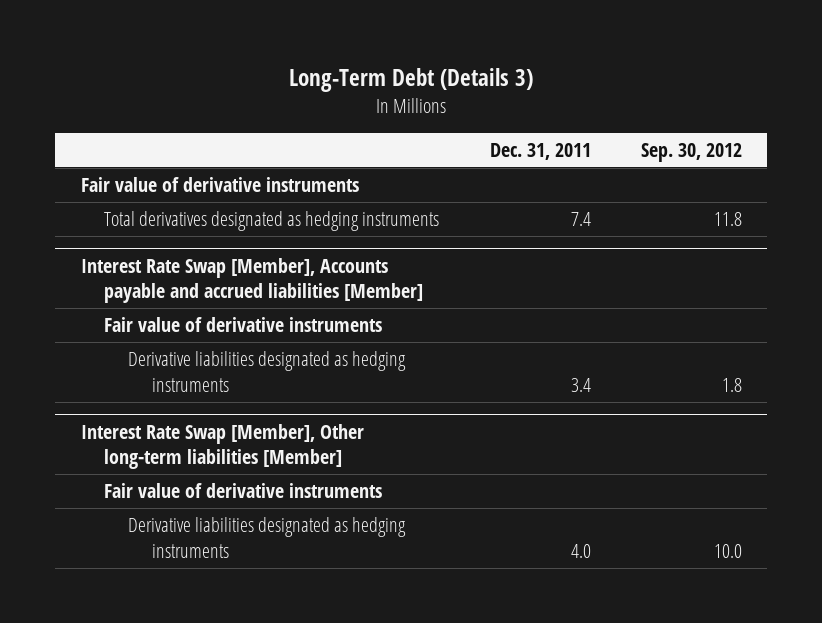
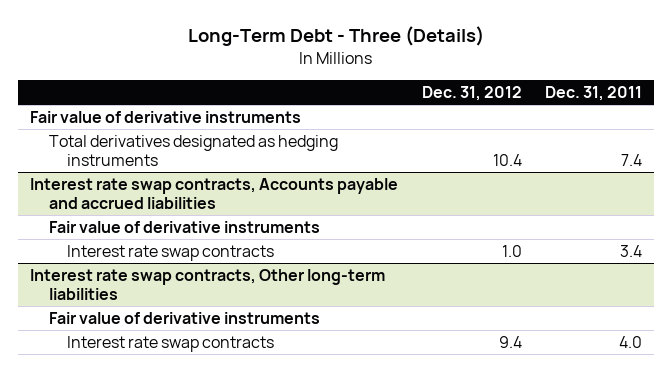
[289,68,534,93] Long-Term Debt (Details 3) -> [188,26,485,47] Long-Term Debt - Three (Details)
[640,142,742,162] Sep. 30, 2012 -> none
none -> [421,86,522,102] Dec. 31, 2012
[80,257,424,304] Interest Rate Swap [Member], Accounts payable and accrued liabilities [Member] -> [29,178,398,209] Interest rate swap contracts, Accounts payable and accrued liabilities
[128,351,407,392] Derivative liabilities designated as hedging instruments -> [67,245,275,262] Interest rate swap contracts
[80,423,364,470] Interest Rate Swap [Member], Other long-term liabilities [Member] -> [29,269,385,300] Interest rate swap contracts, Other long-term liabilities
[128,517,407,558] Derivative liabilities designated as hedging instruments -> [67,336,275,353] Interest rate swap contracts

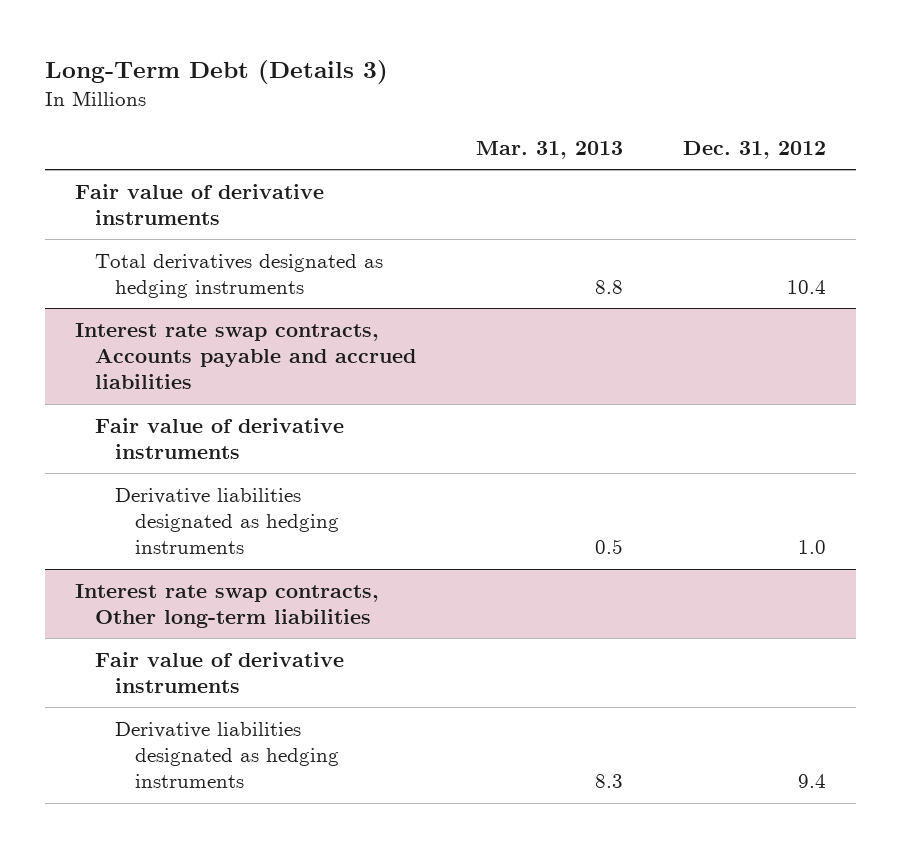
[188,26,485,47] Long-Term Debt - Three (Details) -> [45,59,389,84] Long-Term Debt (Details 3)
[545,86,643,102] Dec. 31, 2011 -> none
none -> [476,141,624,160] Mar. 31, 2013
[67,245,275,262] Interest rate swap contracts -> [115,487,339,555] Derivative liabilities designated as hedging instruments
[67,336,275,353] Interest rate swap contracts -> [115,721,339,789] Derivative liabilities designated as hedging instruments

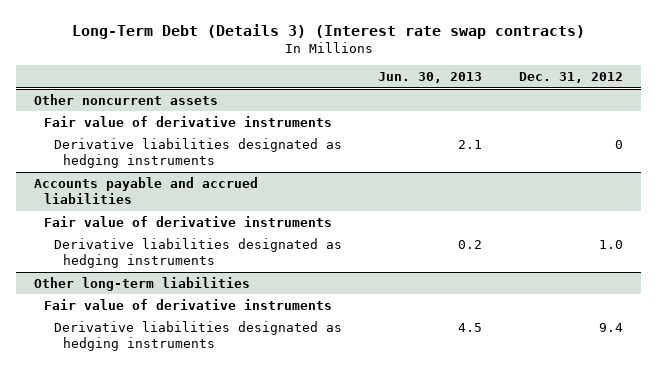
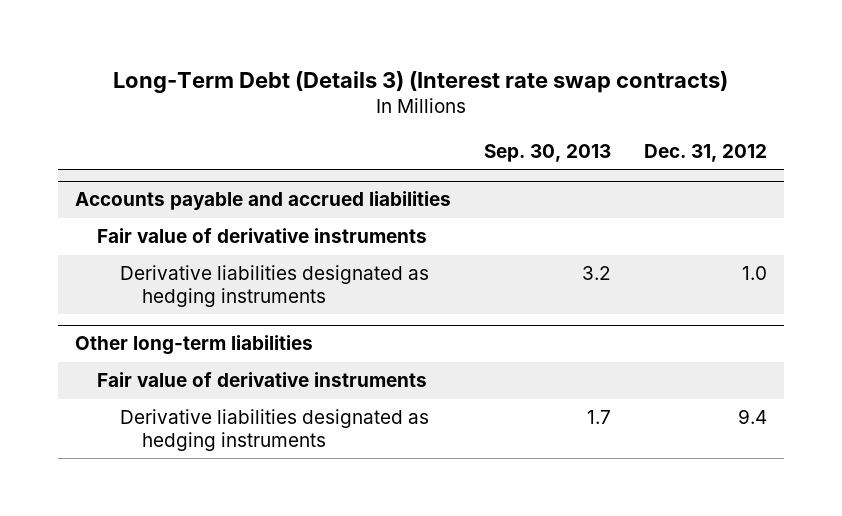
[378,72,483,84] Jun. 30, 2013 -> none
none -> [483,143,611,162] Sep. 30, 2013
[34,93,219,105] Other noncurrent assets -> none
[43,115,332,127] Fair value of derivative instruments -> none
[53,137,342,169] Derivative liabilities designated as hedging instruments -> none

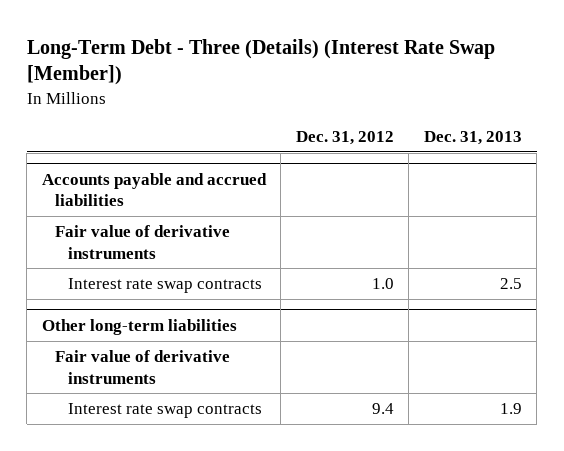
[112,70,728,93] Long-Term Debt (Details 3) (Interest rate swap contracts) -> [26,38,495,86] Long-Term Debt - Three (Details) (Interest Rate Swap [Member])
[483,143,611,162] Sep. 30, 2013 -> none
none -> [423,130,522,145] Dec. 31, 2013
[119,265,429,307] Derivative liabilities designated as hedging instruments -> [68,277,263,293] Interest rate swap contracts
[119,409,429,451] Derivative liabilities designated as hedging instruments -> [68,402,263,418] Interest rate swap contracts

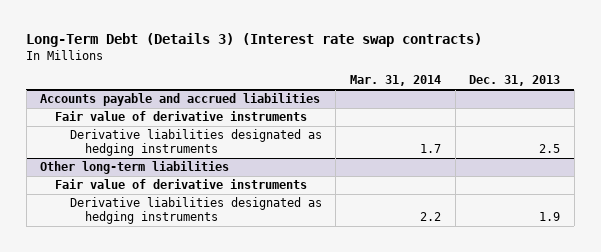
[26,38,495,86] Long-Term Debt - Three (Details) (Interest Rate Swap [Member]) -> [26,32,483,47] Long-Term Debt (Details 3) (Interest rate swap contracts)
[295,130,394,145] Dec. 31, 2012 -> none
none -> [350,75,442,87] Mar. 31, 2014
[68,277,263,293] Interest rate swap contracts -> [69,129,322,157] Derivative liabilities designated as hedging instruments
[68,402,263,418] Interest rate swap contracts -> [69,197,322,225] Derivative liabilities designated as hedging instruments

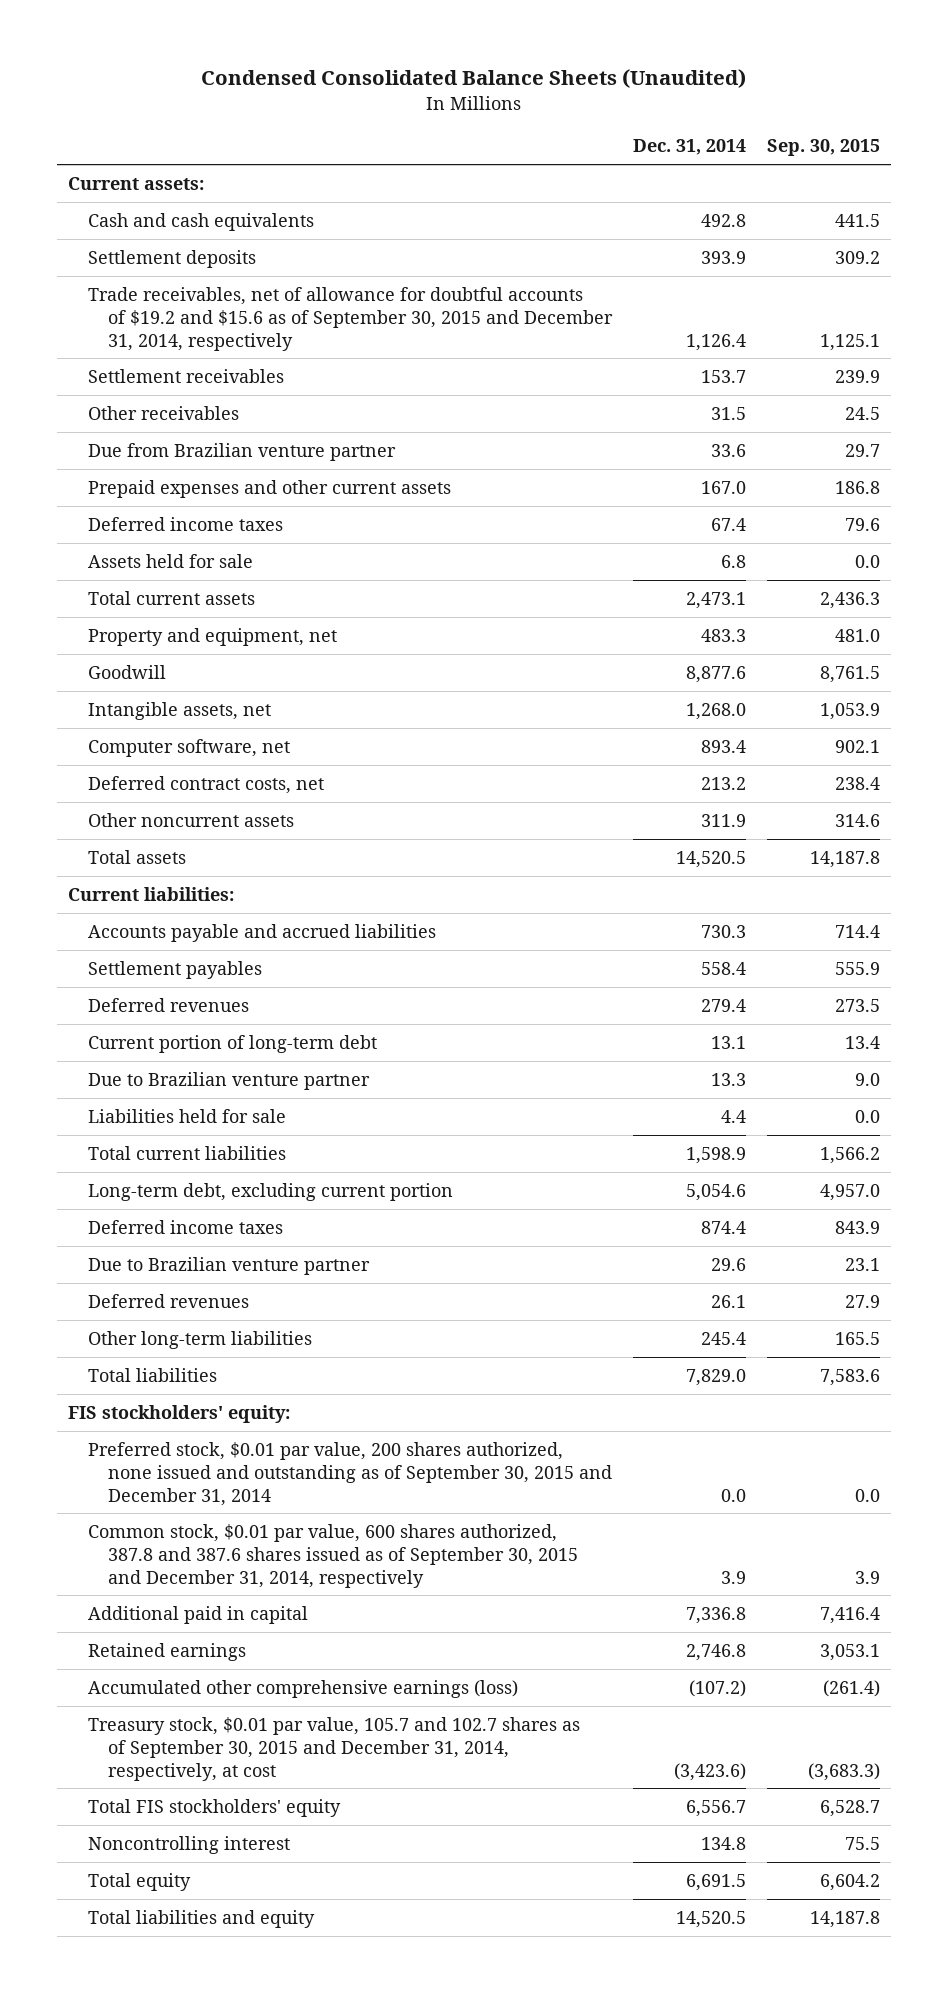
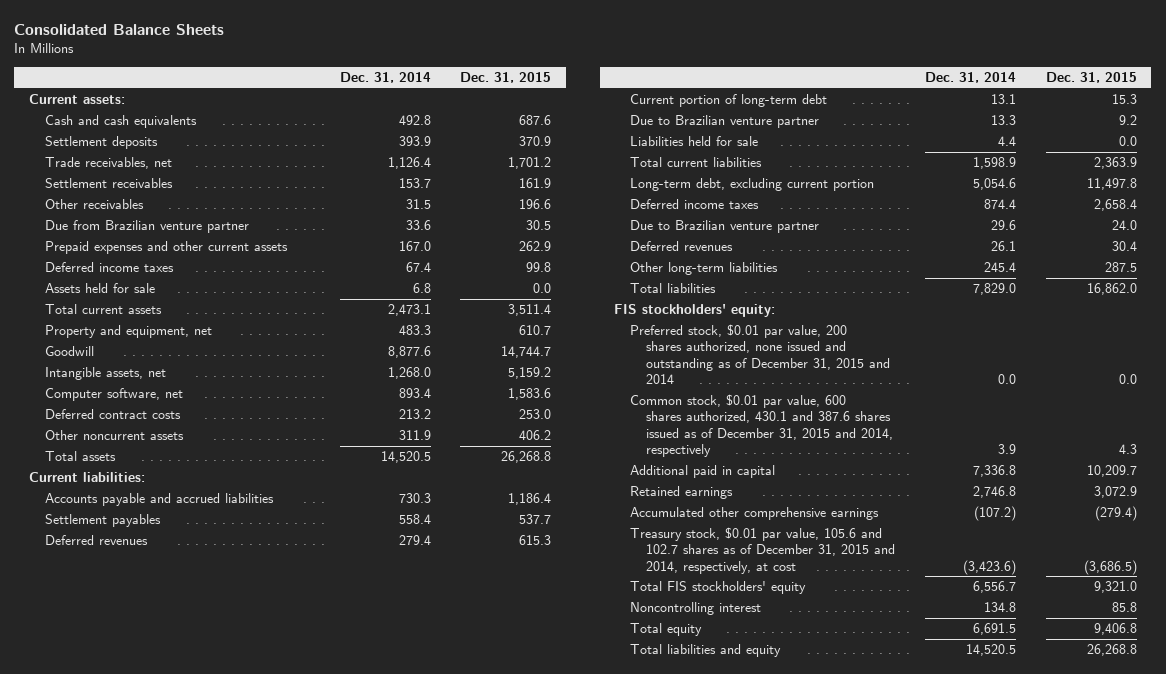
[201,69,747,89] Condensed Consolidated Balance Sheets (Unaudited) -> [14,24,225,36] Consolidated Balance Sheets
[767,139,881,157] Sep. 30, 2015 -> none
none -> [460,71,552,83] Dec. 31, 2015
[87,286,613,351] Trade receivables, net of allowance for doubtful accounts of $19.2 and $15.6 as of September 30, 2015 and December 31, 2014, respectively -> [45,157,173,170] Trade receivables, net
[87,775,324,794] Deferred contract costs, net -> [45,409,182,420] Deferred contract costs
[87,1441,612,1506] Preferred stock, $0.01 par value, 200 shares authorized, none issued and outstanding as of September 30, 2015 and December 31, 2014 -> [630,324,891,384] Preferred stock, $0.01 par value, 200 shares authorized, none issued and outstanding as of December 31, 2015 and 2014
[87,1523,578,1588] Common stock, $0.01 par value, 600 shares authorized, 387.8 and 387.6 shares issued as of September 30, 2015 and December 31, 2014, respectively -> [630,394,894,457] Common stock, $0.01 par value, 600 shares authorized, 430.1 and 387.6 shares issued as of December 31, 2015 and 2014, respectively
[87,1679,518,1698] Accumulated other comprehensive earnings (loss) -> [630,507,880,521] Accumulated other comprehensive earnings
[87,1716,580,1781] Treasury stock, $0.01 par value, 105.7 and 102.7 shares as of September 30, 2015 and December 31, 2014, respectively, at cost -> [630,527,896,574] Treasury stock, $0.01 par value, 105.6 and 102.7 shares as of December 31, 2015 and 2014, respectively, at cost

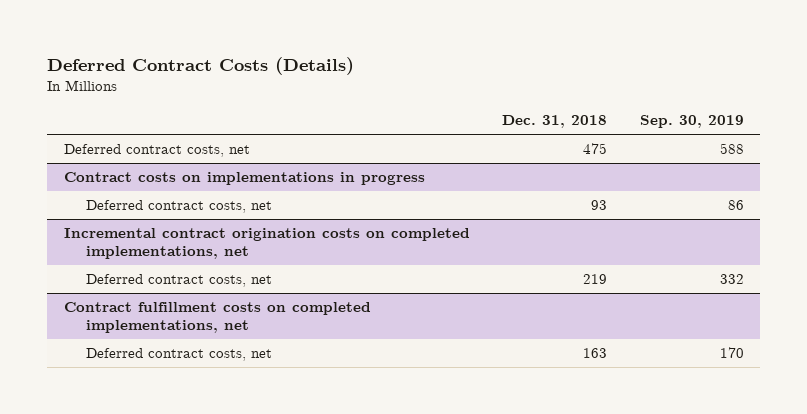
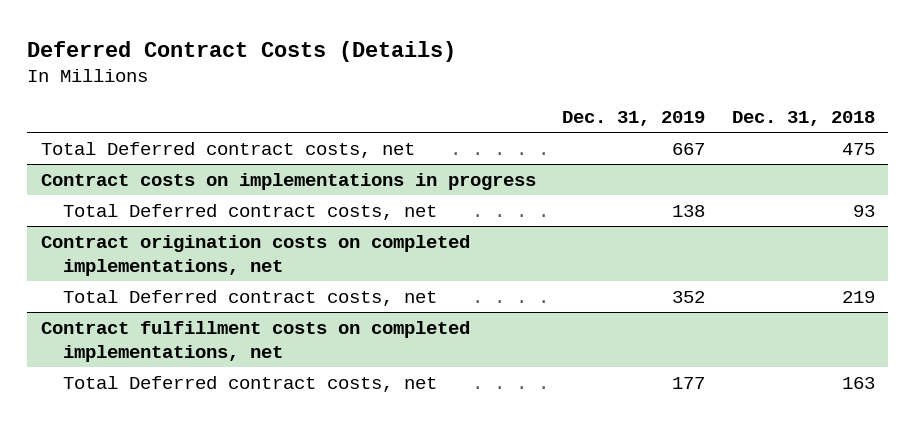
[639,115,744,129] Sep. 30, 2019 -> none
none -> [562,111,706,127] Dec. 31, 2019
[63,144,250,158] Deferred contract costs, net -> [40,141,415,158] Total Deferred contract costs, net
[86,200,273,214] Deferred contract costs, net -> [63,203,438,220] Total Deferred contract costs, net
[63,228,470,260] Incremental contract origination costs on completed implementations, net -> [40,234,470,277] Contract origination costs on completed implementations, net
[86,274,273,288] Deferred contract costs, net -> [63,289,438,306] Total Deferred contract costs, net
[86,348,273,362] Deferred contract costs, net -> [63,375,438,392] Total Deferred contract costs, net

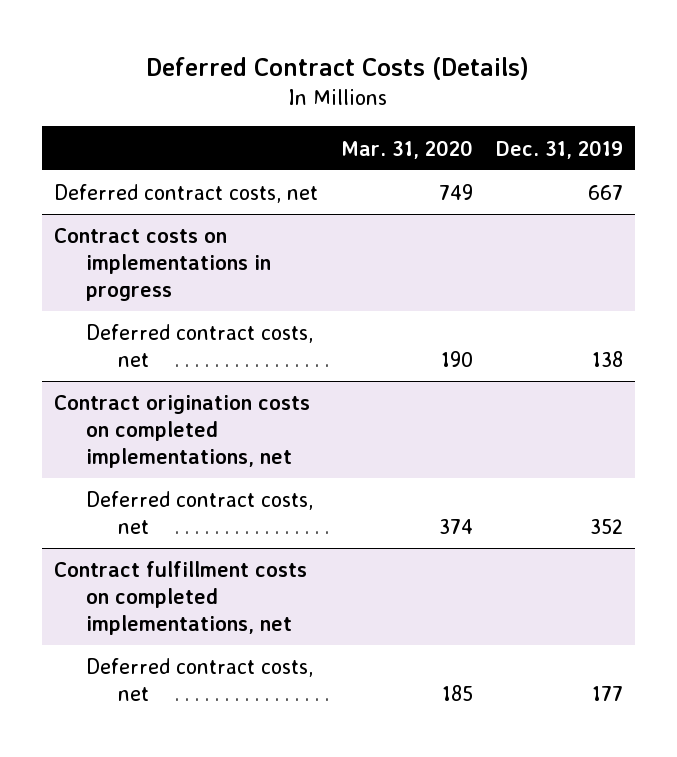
[732,111,876,127] Dec. 31, 2018 -> none
none -> [340,139,473,159] Mar. 31, 2020
[40,141,415,158] Total Deferred contract costs, net -> [53,184,318,204] Deferred contract costs, net
[63,203,438,220] Total Deferred contract costs, net -> [85,324,313,367] Deferred contract costs, net
[63,289,438,306] Total Deferred contract costs, net -> [85,491,313,534] Deferred contract costs, net
[63,375,438,392] Total Deferred contract costs, net -> [85,658,313,701] Deferred contract costs, net

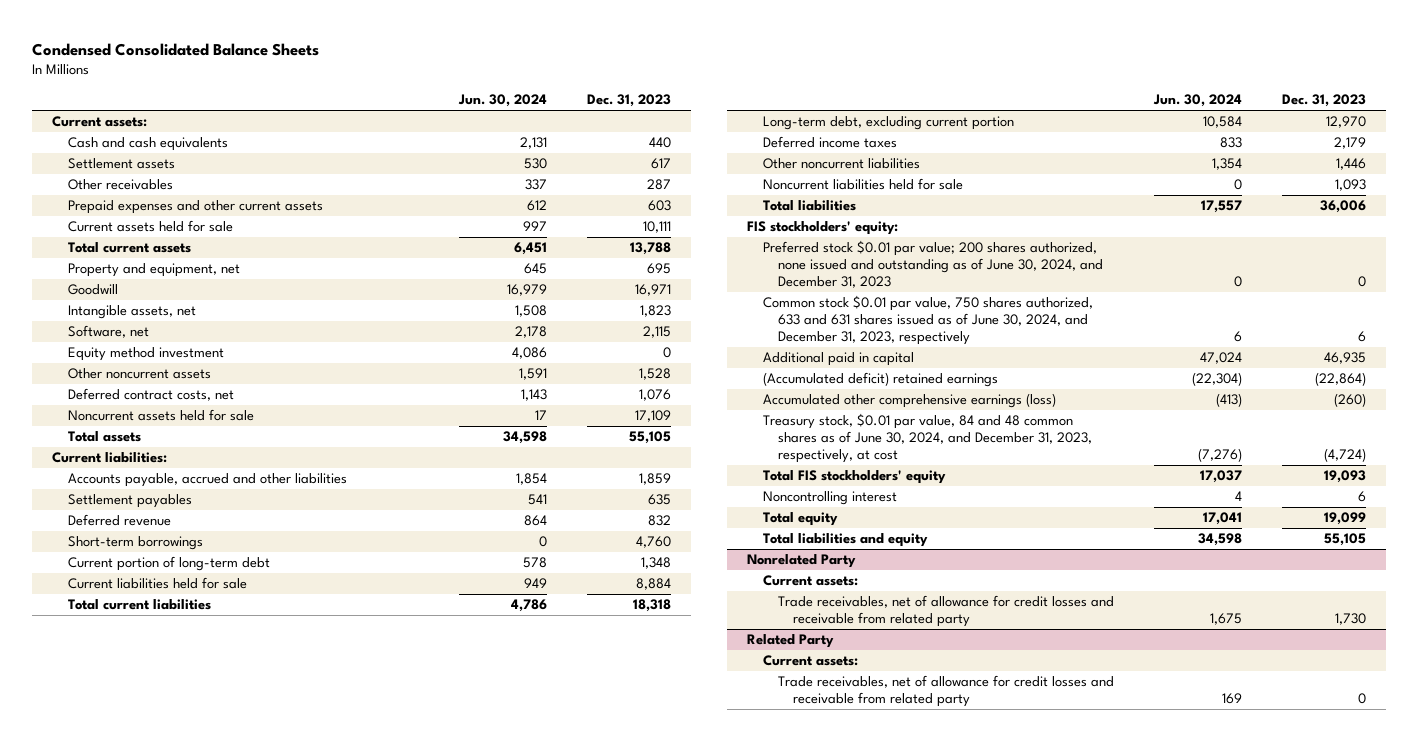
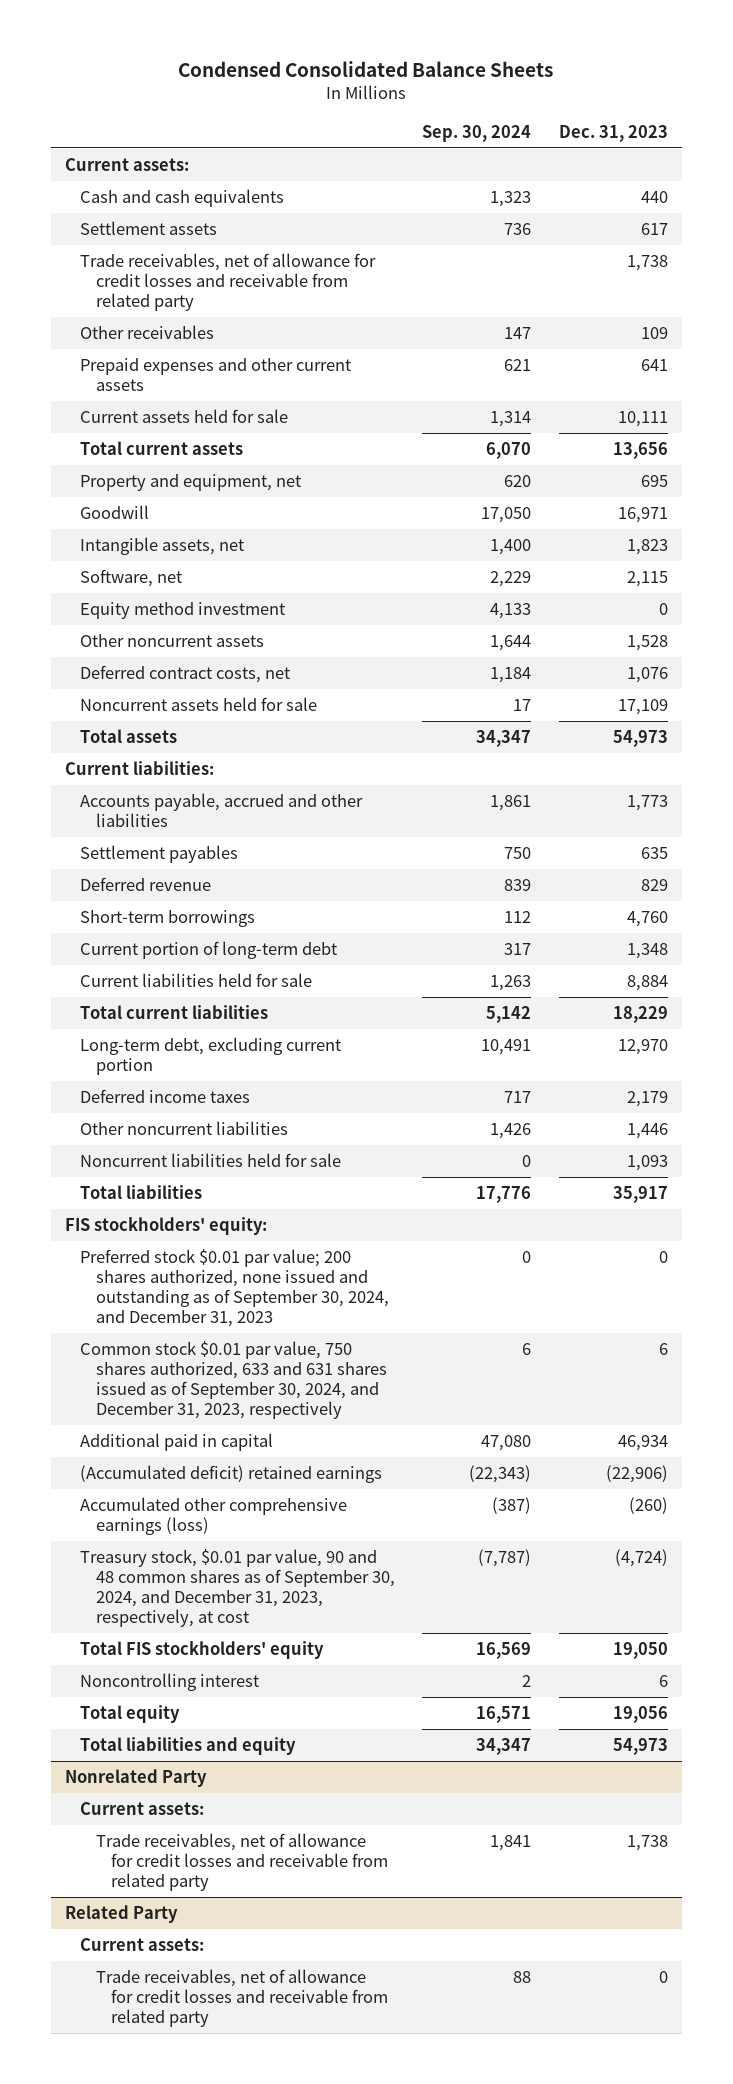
[458,94,548,108] Jun. 30, 2024 -> none
none -> [422,125,532,143] Sep. 30, 2024
none -> [80,253,377,312] Trade receivables, net of allowance for credit losses and receivable from related party
[647,179,672,191] 287 -> [640,327,668,340] 109
[648,200,672,212] 603 -> [640,359,668,372] 641
[630,242,672,256] 13,788 -> [612,442,668,460] 13,656
[629,431,672,445] 55,105 -> [612,730,668,748] 54,973
[639,473,672,486] 1,859 -> [626,795,668,812] 1,773
[648,515,672,527] 832 -> [640,879,668,892] 829
[633,599,672,613] 18,318 -> [612,1006,668,1024] 18,229
[1320,200,1367,214] 36,006 -> [612,1186,668,1204] 35,917
[762,240,1104,289] Preferred stock $0.01 par value; 200 shares authorized, none issued and outstanding as of June 30, 2024, and December 31, 2023 -> [80,1249,389,1328] Preferred stock $0.01 par value; 200 shares authorized, none issued and outstanding as of September 30, 2024, and December 31, 2023
[762,295,1093,346] Common stock $0.01 par value, 750 shares authorized, 633 and 631 shares issued as of June 30, 2024, and December 31, 2023, respectively -> [80,1341,387,1420] Common stock $0.01 par value, 750 shares authorized, 633 and 631 shares issued as of September 30, 2024, and December 31, 2023, respectively
[1324,352,1367,365] 46,935 -> [617,1435,668,1452] 46,934
[1315,372,1367,387] (22,864) -> [605,1465,668,1484] (22,906)
[762,413,1093,464] Treasury stock, $0.01 par value, 84 and 48 common shares as of June 30, 2024, and December 31, 2023, respectively, at cost -> [80,1549,395,1628] Treasury stock, $0.01 par value, 90 and 48 common shares as of September 30, 2024, and December 31, 2023, respectively, at cost
[1324,470,1367,484] 19,093 -> [612,1642,668,1660] 19,050
[1324,512,1367,526] 19,099 -> [612,1706,668,1724] 19,056
[1324,533,1367,547] 55,105 -> [612,1738,668,1756] 54,973
[1335,613,1367,626] 1,730 -> [626,1835,668,1852] 1,738

